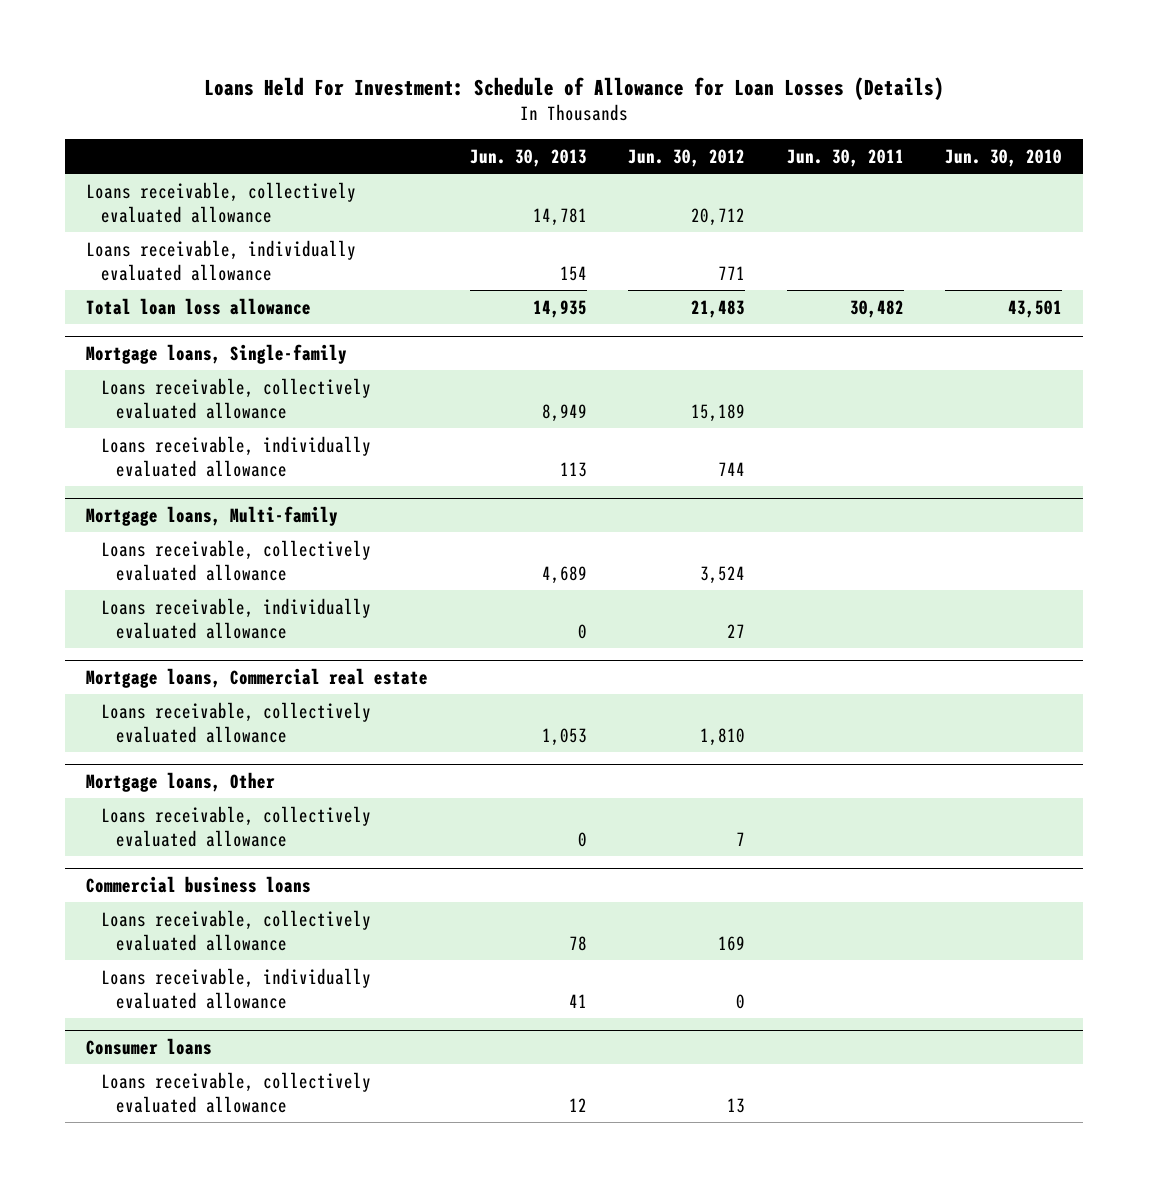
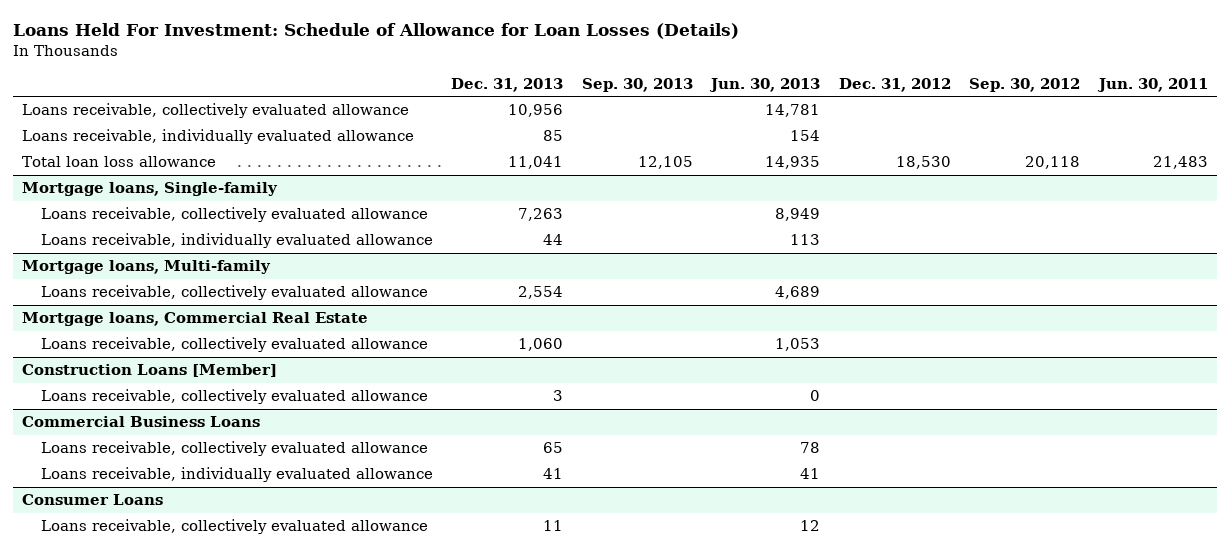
[628,148,746,167] Jun. 30, 2012 -> none
[945,148,1063,167] Jun. 30, 2010 -> none
none -> [451,77,564,92] Dec. 31, 2013
none -> [581,77,693,92] Sep. 30, 2013
none -> [838,77,951,92] Dec. 31, 2012
none -> [969,77,1081,92] Sep. 30, 2012
[849,299,904,318] 30,482 -> [1152,156,1208,170] 21,483
[100,597,371,639] Loans receivable, individually evaluated allowance -> none
[86,667,429,688] Mortgage loans, Commercial real estate -> [22,312,369,327] Mortgage loans, Commercial Real Estate
[86,771,276,792] Mortgage loans, Other -> none
none -> [22,364,278,378] Construction Loans [Member]
[86,875,312,893] Commercial business loans -> [22,416,261,428] Commercial Business Loans
[86,1037,213,1055] Consumer loans -> [22,494,164,506] Consumer Loans

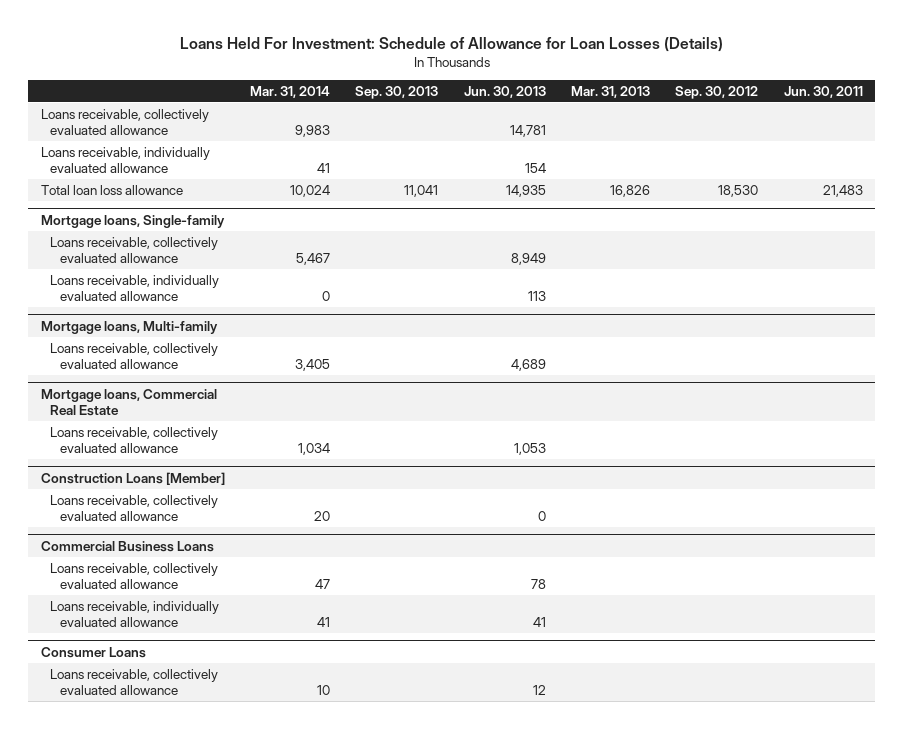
[451,77,564,92] Dec. 31, 2013 -> none
[838,77,951,92] Dec. 31, 2012 -> none
none -> [249,85,330,98] Mar. 31, 2014
none -> [570,85,650,98] Mar. 31, 2013
[637,156,693,170] 12,105 -> [404,184,439,197] 11,041
[1025,156,1081,170] 20,118 -> [718,184,759,197] 18,530

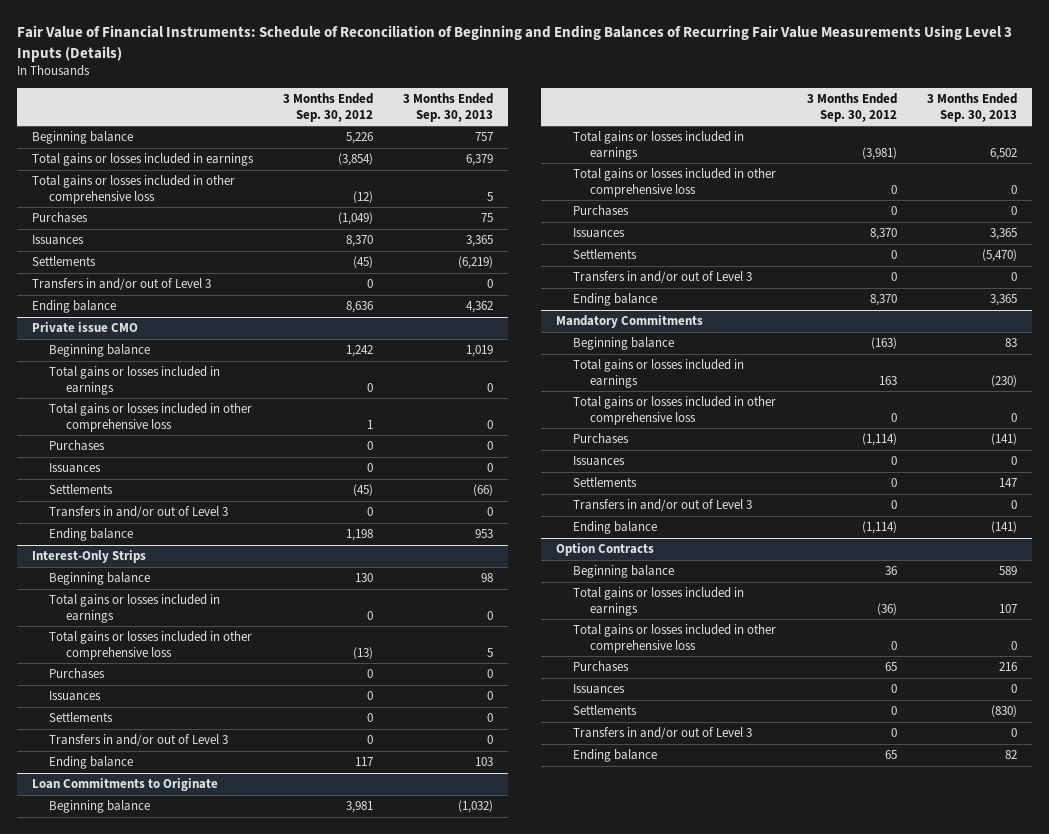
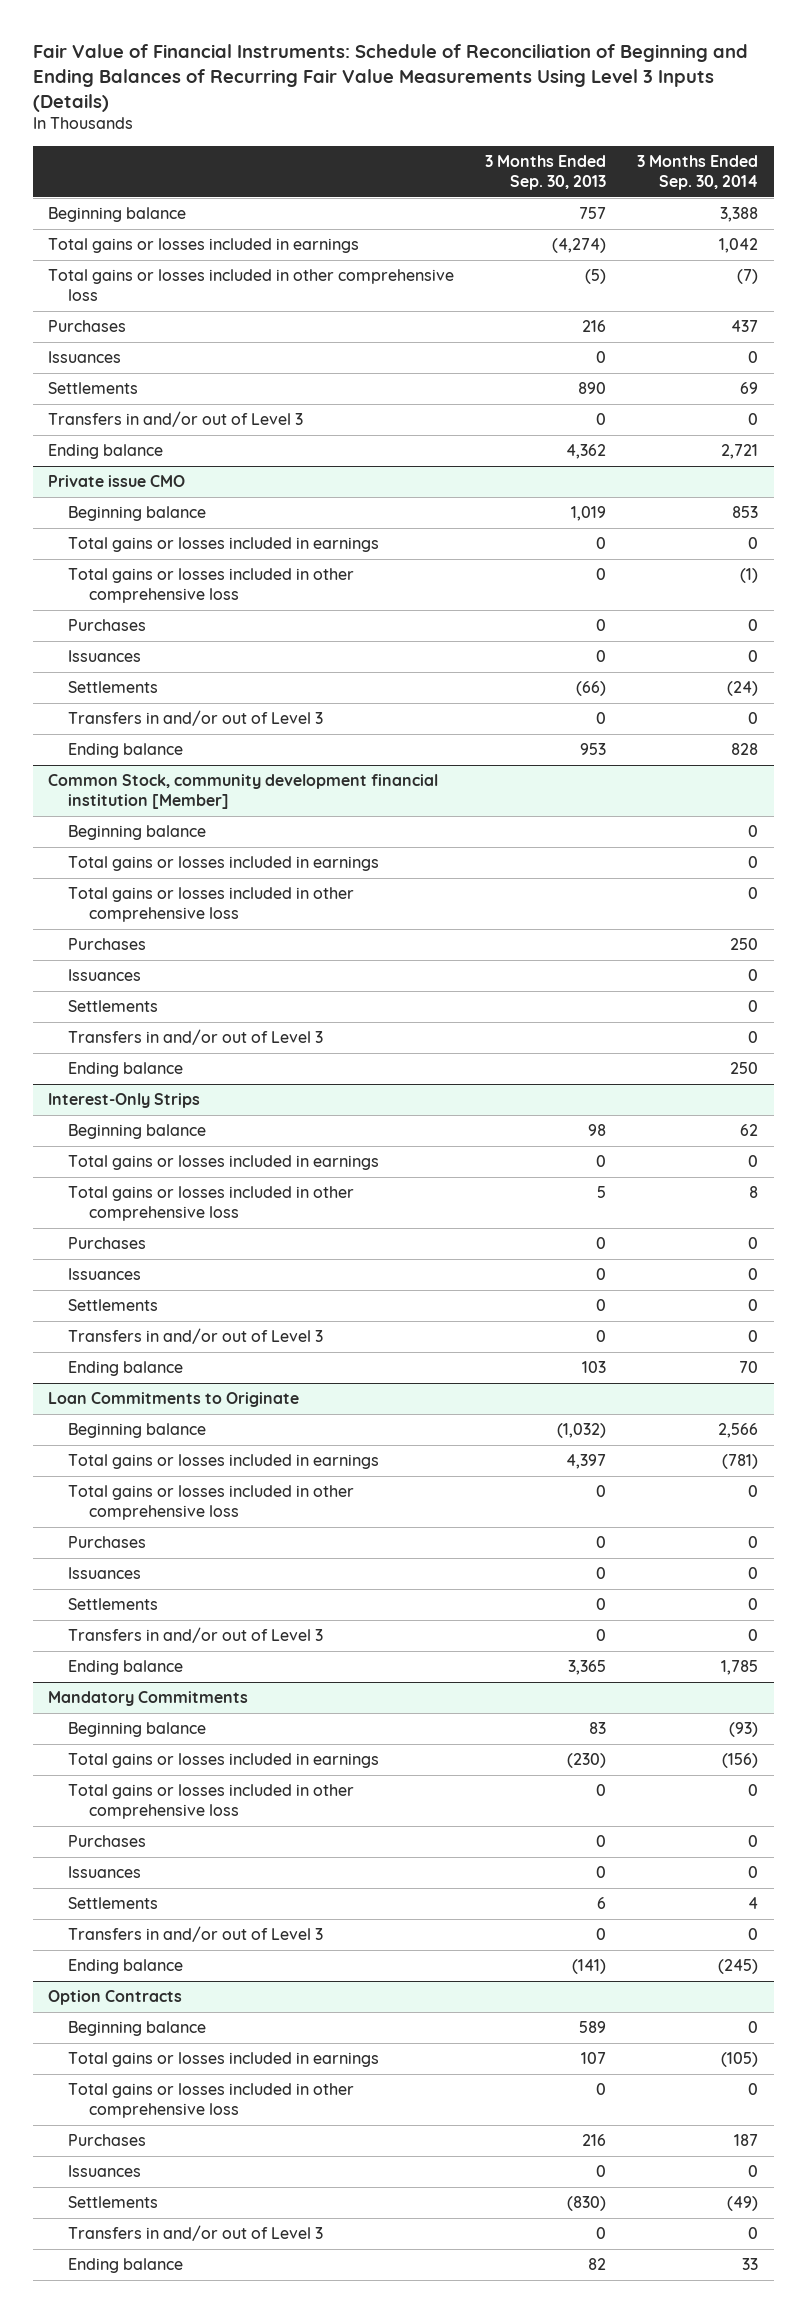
[283,93,374,122] 3 Months Ended Sep. 30, 2012 -> none
none -> [637,154,759,190] 3 Months Ended Sep. 30, 2014
[466,154,494,167] 6,379 -> [552,238,607,254] (4,274)
[487,191,494,201] 5 -> [585,269,607,285] (5)
[481,213,494,223] 75 -> [582,320,607,333] 216
[466,235,494,248] 3,365 -> [596,351,607,364] 0
[458,256,494,270] (6,219) -> [578,382,607,395] 890
none -> [48,774,439,810] Common Stock, community development financial institution [Member]
none -> [68,825,207,841] Beginning balance
none -> [68,856,380,872] Total gains or losses included in earnings
none -> [68,887,355,923] Total gains or losses included in other comprehensive loss
none -> [68,938,147,951] Purchases
none -> [68,969,142,982] Issuances
none -> [68,1000,159,1013] Settlements
none -> [68,1029,324,1046] Transfers in and/or out of Level 3
none -> [68,1062,184,1078] Ending balance
[989,147,1017,160] 6,502 -> [566,1454,607,1470] 4,397
[989,228,1017,241] 3,365 -> [596,1567,607,1580] 0
[981,249,1017,263] (5,470) -> [596,1598,607,1611] 0
[990,433,1017,446] (141) -> [596,1835,607,1848] 0
[998,478,1017,488] 147 -> [597,1897,607,1910] 6

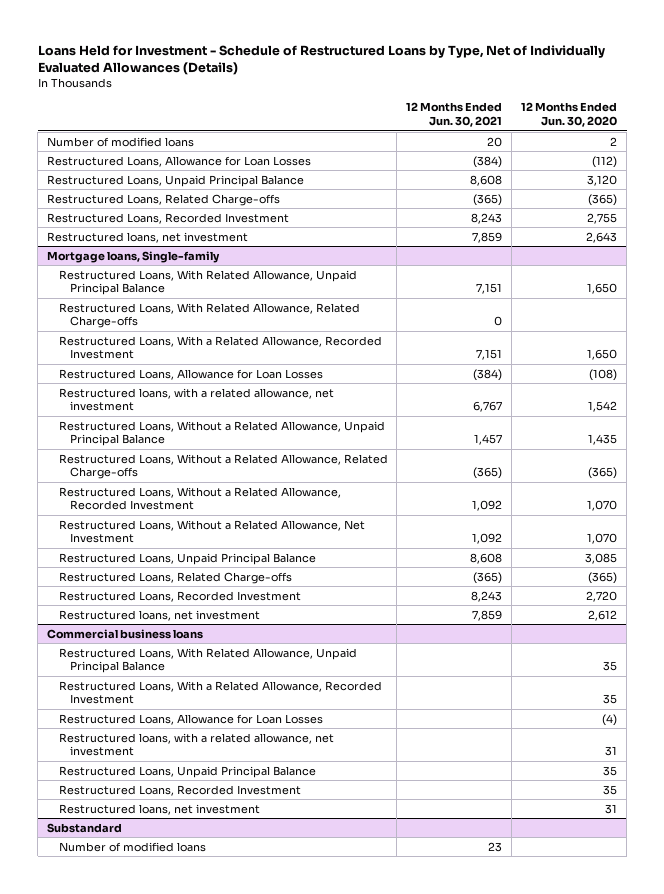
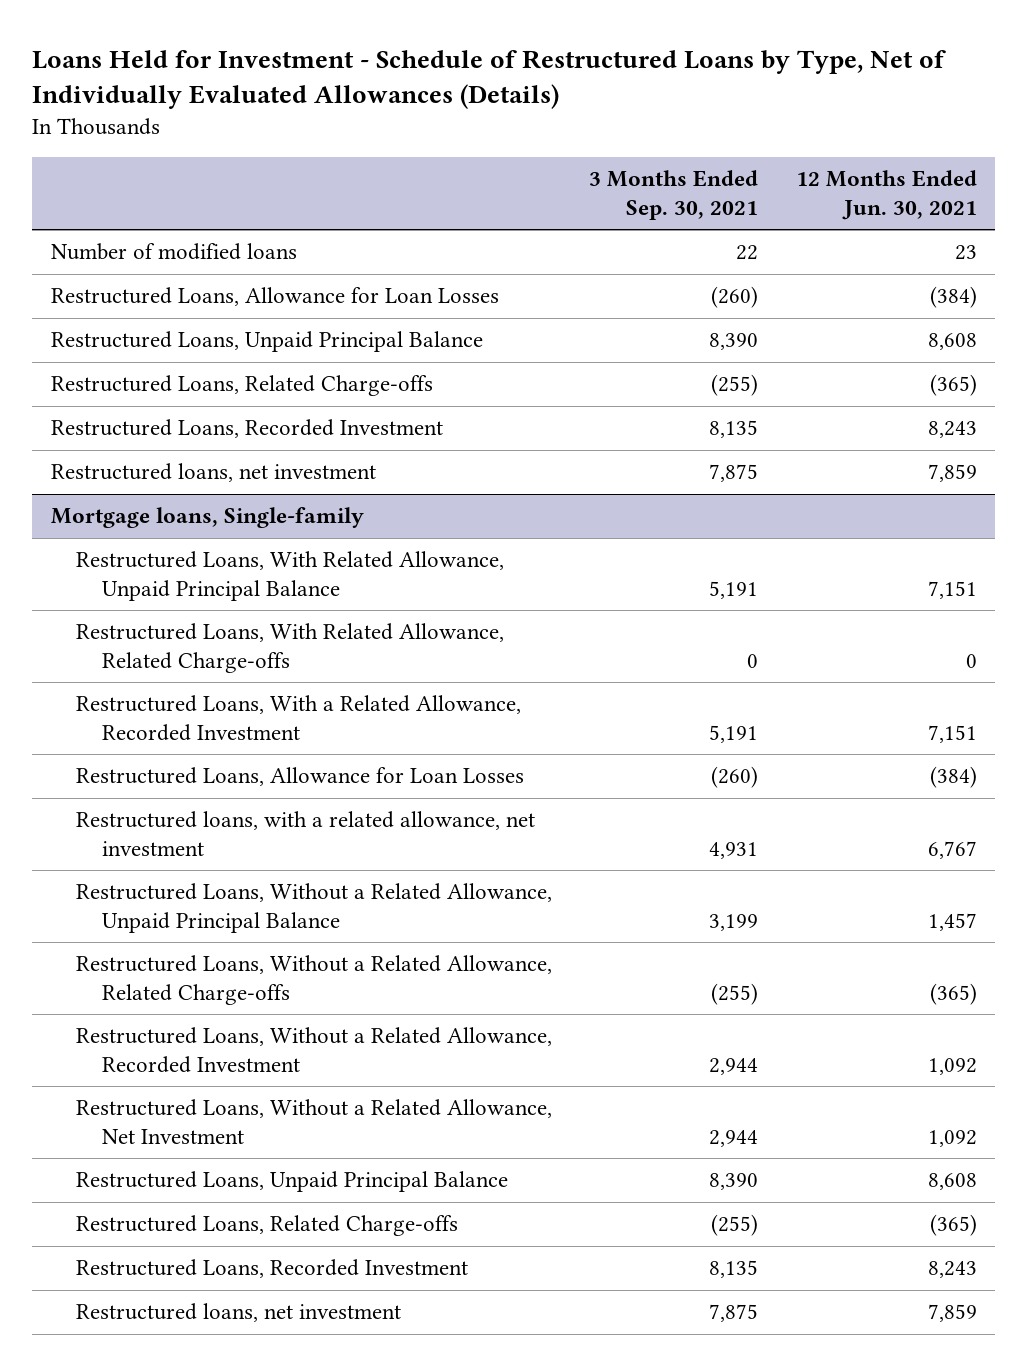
[521,102,618,127] 12 Months Ended Jun. 30, 2020 -> none
none -> [589,170,759,221] 3 Months Ended Sep. 30, 2021
[487,136,503,147] 20 -> [954,245,977,261] 23
[47,628,204,639] Commercial business loans -> none
[58,647,357,674] Restructured Loans, With Related Allowance, Unpaid Principal Balance -> none
[58,680,382,705] Restructured Loans, With a Related Allowance, Recorded Investment -> none
[58,713,323,725] Restructured Loans, Allowance for Loan Losses -> none
[58,732,334,757] Restructured loans, with a related allowance, net investment -> none
[58,765,316,778] Restructured Loans, Unpaid Principal Balance -> none
[58,784,301,796] Restructured Loans, Recorded Investment -> none
[58,803,260,815] Restructured loans, net investment -> none
[47,822,123,833] Substandard -> none
[58,841,206,852] Number of modified loans -> none

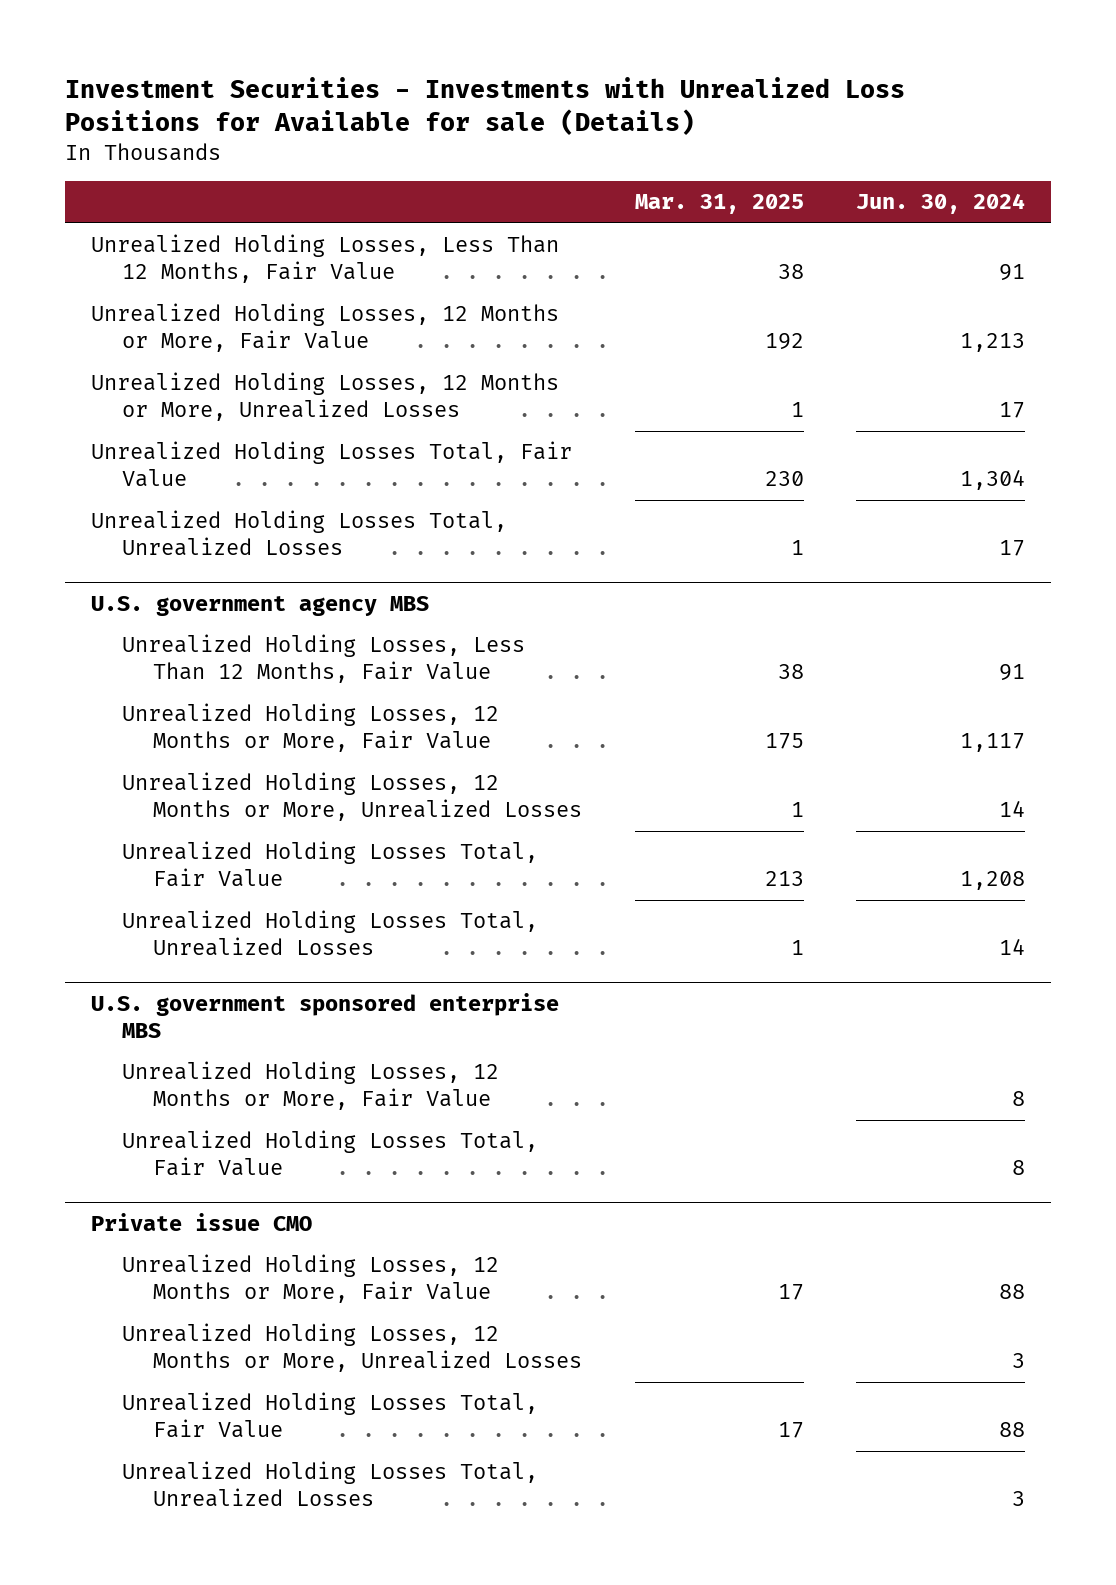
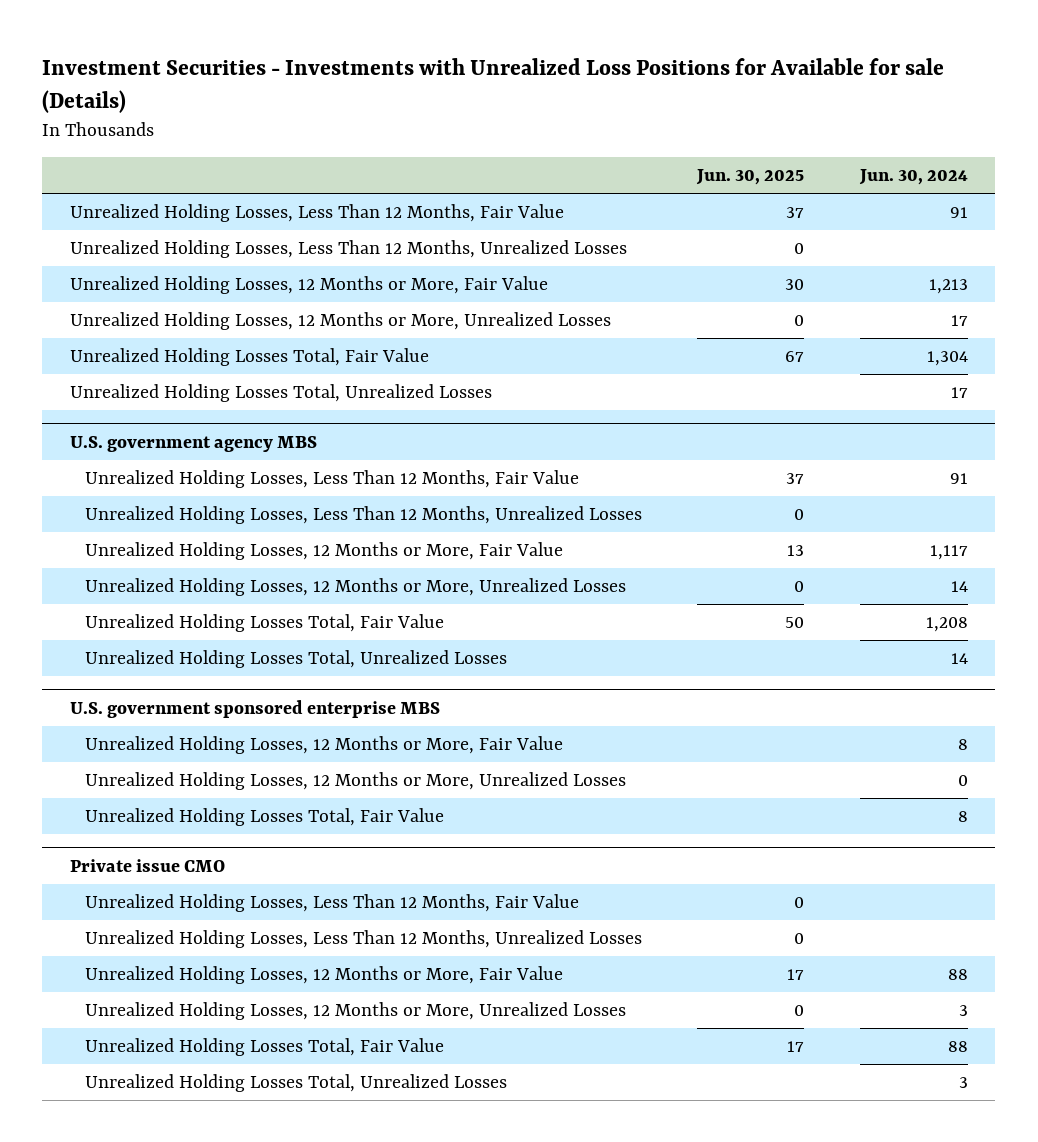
[634,194,804,215] Mar. 31, 2025 -> none
none -> [696,169,805,186] Jun. 30, 2025
none -> [69,239,627,258] Unrealized Holding Losses, Less Than 12 Months, Unrealized Losses
none -> [84,505,642,524] Unrealized Holding Losses, Less Than 12 Months, Unrealized Losses
none -> [84,771,626,790] Unrealized Holding Losses, 12 Months or More, Unrealized Losses
none -> [84,893,579,912] Unrealized Holding Losses, Less Than 12 Months, Fair Value
none -> [84,929,642,948] Unrealized Holding Losses, Less Than 12 Months, Unrealized Losses

